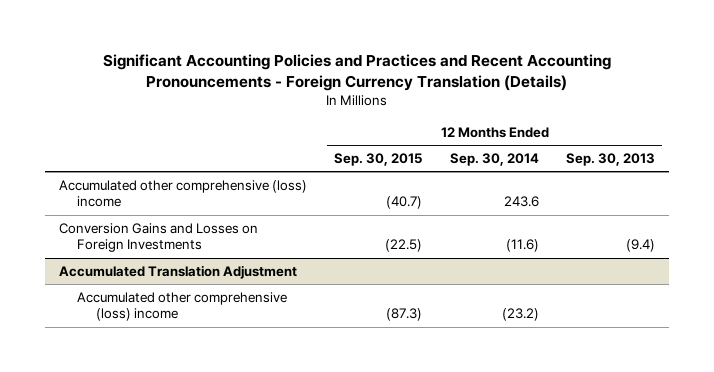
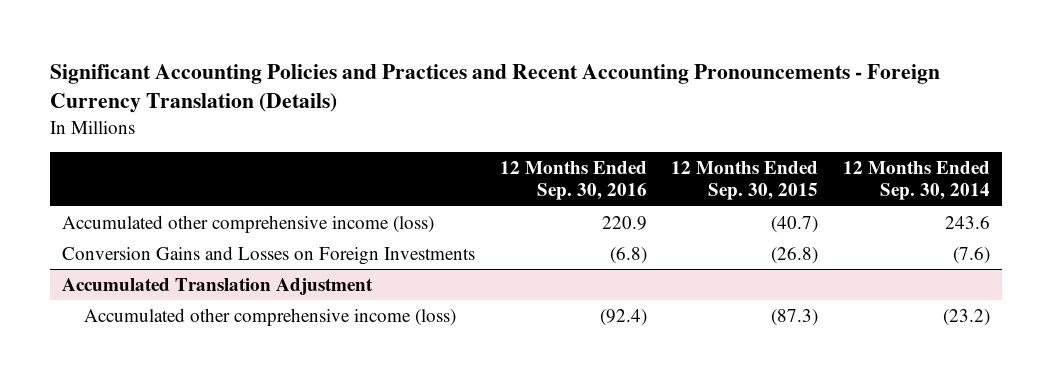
[566,152,656,166] Sep. 30, 2013 -> none
none -> [499,161,647,201] 12 Months Ended Sep. 30, 2016
[58,179,307,208] Accumulated other comprehensive (loss) income -> [62,214,435,233] Accumulated other comprehensive income (loss)
[385,239,423,253] (22.5) -> [771,246,819,264] (26.8)
[505,239,539,253] (11.6) -> [953,246,991,264] (7.6)
[77,291,288,322] Accumulated other comprehensive (loss) income -> [83,307,456,326] Accumulated other comprehensive income (loss)

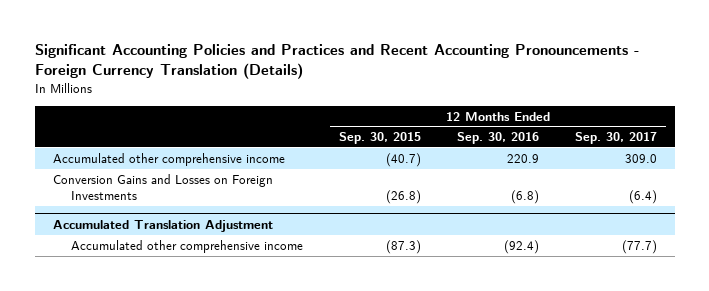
[843,161,991,201] 12 Months Ended Sep. 30, 2014 -> none
none -> [574,132,657,145] Sep. 30, 2017
[62,214,435,233] Accumulated other comprehensive income (loss) -> [52,152,285,166] Accumulated other comprehensive income
[83,307,456,326] Accumulated other comprehensive income (loss) -> [71,239,304,253] Accumulated other comprehensive income

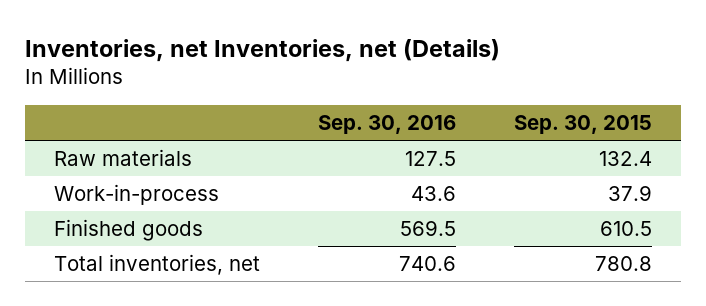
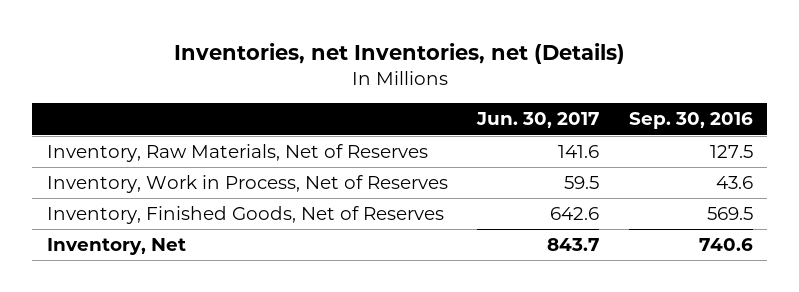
[513,114,652,134] Sep. 30, 2015 -> none
none -> [476,112,600,129] Jun. 30, 2017
[53,149,192,167] Raw materials -> [46,143,428,162] Inventory, Raw Materials, Net of Reserves
[53,184,219,206] Work-in-process -> [46,174,448,193] Inventory, Work in Process, Net of Reserves
[53,219,203,242] Finished goods -> [46,205,444,224] Inventory, Finished Goods, Net of Reserves
[53,254,260,276] Total inventories, net -> [46,237,186,255] Inventory, Net

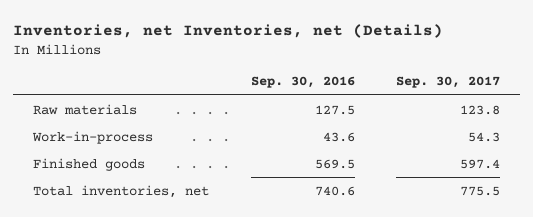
[476,112,600,129] Jun. 30, 2017 -> none
none -> [395,76,500,89] Sep. 30, 2017
[46,143,428,162] Inventory, Raw Materials, Net of Reserves -> [33,103,138,115] Raw materials
[46,174,448,193] Inventory, Work in Process, Net of Reserves -> [32,130,154,144] Work-in-process
[46,205,444,224] Inventory, Finished Goods, Net of Reserves -> [33,157,146,171] Finished goods
[46,237,186,255] Inventory, Net -> [33,184,210,198] Total inventories, net

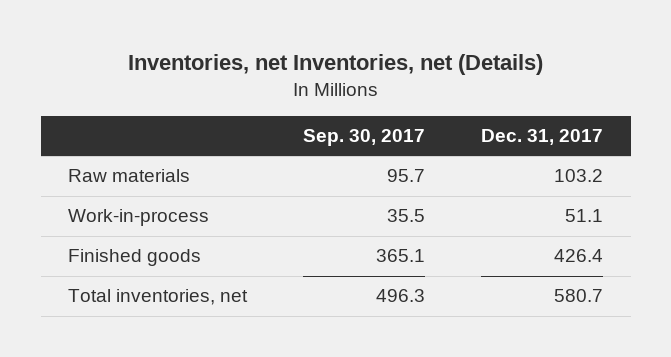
[250,76,355,89] Sep. 30, 2016 -> none
none -> [480,129,603,146] Dec. 31, 2017
[459,104,500,115] 123.8 -> [387,169,426,183] 95.7
[467,131,500,142] 54.3 -> [387,209,426,223] 35.5
[459,158,500,169] 597.4 -> [376,249,426,263] 365.1
[459,185,500,196] 775.5 -> [376,289,426,303] 496.3

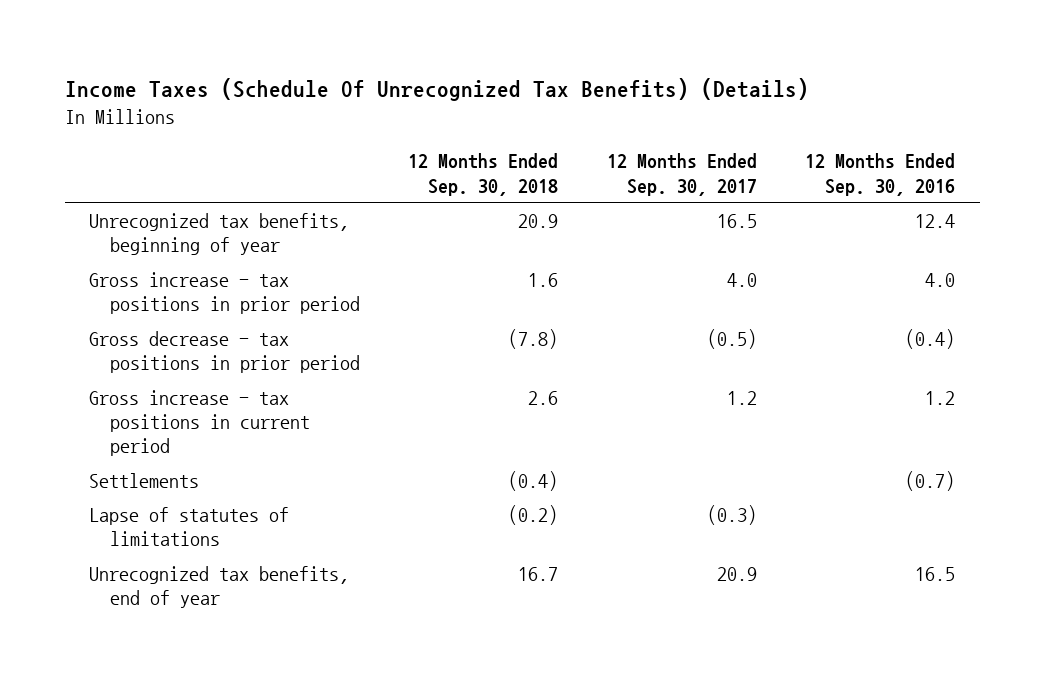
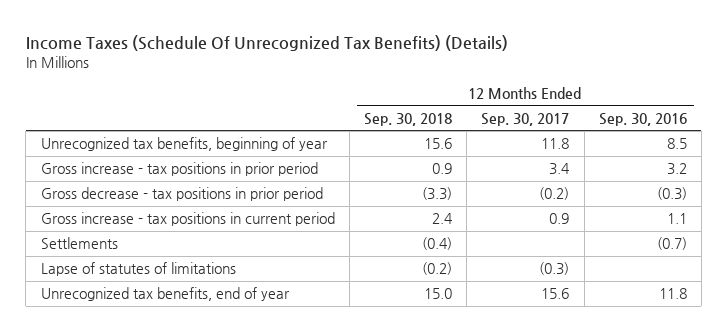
[518,213,559,228] 20.9 -> [424,138,453,150] 15.6
[716,213,757,228] 16.5 -> [541,138,570,150] 11.8
[915,213,956,228] 12.4 -> [666,138,687,150] 8.5
[528,272,559,287] 1.6 -> [432,163,453,175] 0.9
[726,272,757,287] 4.0 -> [549,163,571,176] 3.4
[925,272,956,287] 4.0 -> [666,163,687,176] 3.2
[508,328,559,349] (7.8) -> [422,187,453,201] (3.3)
[706,328,757,349] (0.5) -> [539,187,570,201] (0.2)
[905,328,956,349] (0.4) -> [656,187,687,201] (0.3)
[528,390,559,405] 2.6 -> [432,213,454,225] 2.4
[726,390,757,405] 1.2 -> [549,213,570,225] 0.9
[925,390,956,405] 1.2 -> [666,213,687,225] 1.1
[518,566,559,581] 16.7 -> [424,288,453,300] 15.0
[716,566,757,581] 20.9 -> [541,288,570,300] 15.6
[915,566,956,581] 16.5 -> [658,288,687,300] 11.8

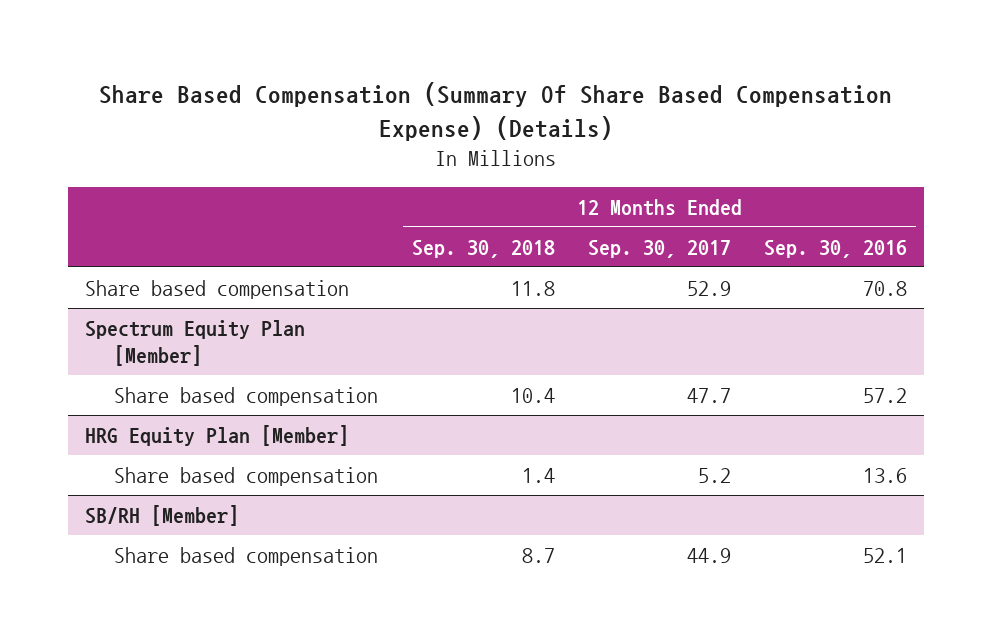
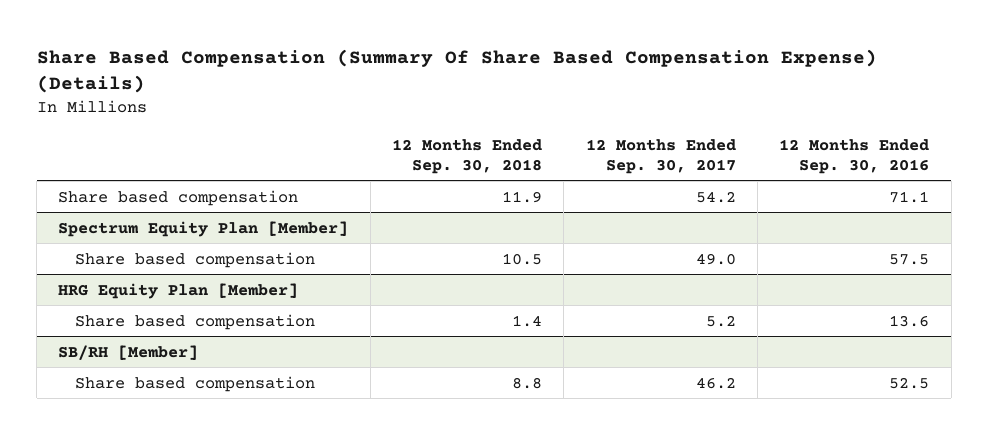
[510,280,555,296] 11.8 -> [502,190,543,203] 11.9
[687,280,732,296] 52.9 -> [695,190,736,203] 54.2
[863,280,908,296] 70.8 -> [889,190,930,203] 71.1
[510,387,555,403] 10.4 -> [502,252,543,265] 10.5
[687,387,732,403] 47.7 -> [695,252,736,265] 49.0
[863,387,908,403] 57.2 -> [889,253,930,265] 57.5
[521,547,555,563] 8.7 -> [512,376,543,389] 8.8
[687,547,732,563] 44.9 -> [695,376,736,389] 46.2
[863,547,908,563] 52.1 -> [889,376,930,389] 52.5

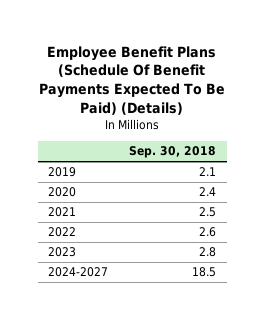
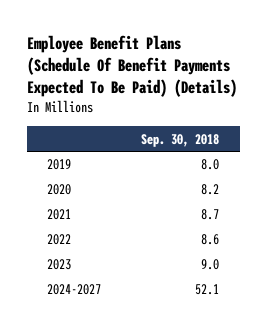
[199,167,217,177] 2.1 -> [201,159,220,171] 8.0
[199,187,217,197] 2.4 -> [201,184,220,196] 8.2
[199,207,217,218] 2.5 -> [201,209,220,221] 8.7
[199,227,217,238] 2.6 -> [201,234,220,246] 8.6
[199,247,217,258] 2.8 -> [201,259,220,271] 9.0
[192,267,217,278] 18.5 -> [195,284,220,296] 52.1

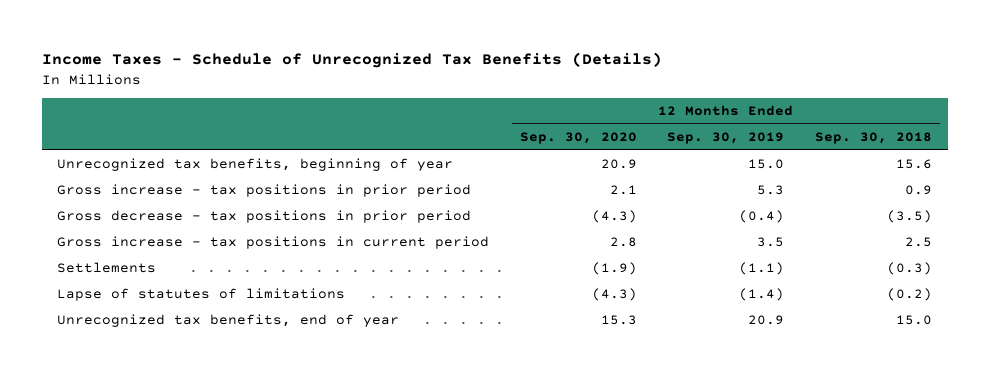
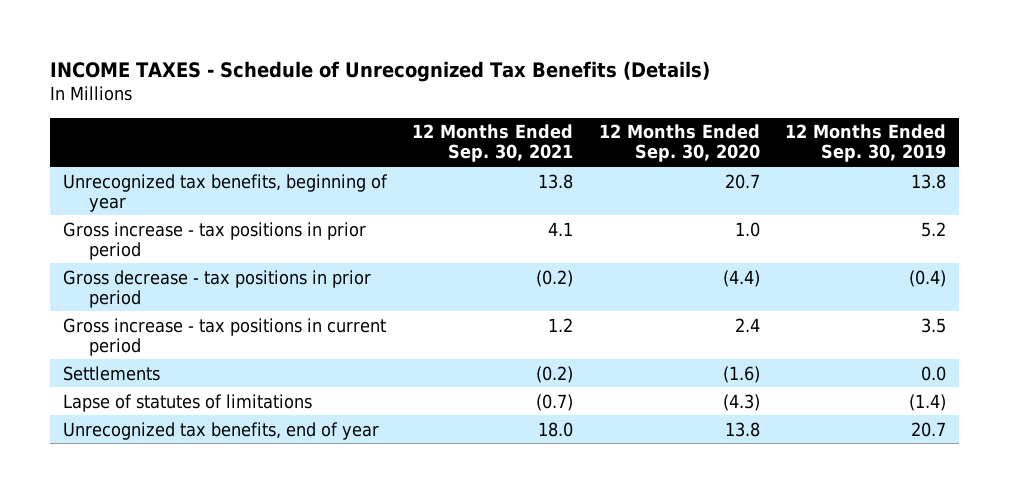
[41,52,662,69] Income Taxes - Schedule of Unrecognized Tax Benefits (Details) -> [49,60,710,82] INCOME TAXES - Schedule of Unrecognized Tax Benefits (Details)
[815,132,933,145] Sep. 30, 2018 -> none
none -> [412,124,574,163] 12 Months Ended Sep. 30, 2021
[600,159,637,170] 20.9 -> [724,173,760,189] 20.7
[748,159,785,170] 15.0 -> [911,173,947,189] 13.8
[609,185,637,196] 2.1 -> [734,221,760,237] 1.0
[757,185,785,196] 5.3 -> [921,221,947,237] 5.2
[591,210,637,224] (4.3) -> [722,269,760,287] (4.4)
[609,237,637,248] 2.8 -> [734,317,760,332] 2.4
[591,262,637,276] (1.9) -> [722,365,760,383] (1.6)
[739,262,785,276] (1.1) -> [921,365,947,381] 0.0
[600,315,637,326] 15.3 -> [724,421,760,437] 13.8
[748,315,785,326] 20.9 -> [911,421,947,437] 20.7

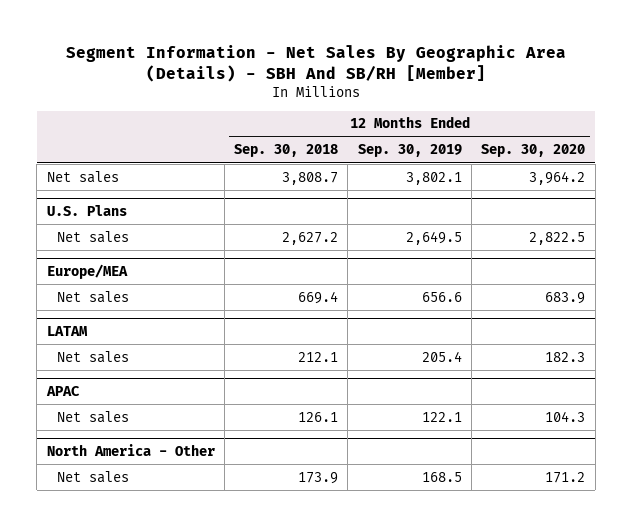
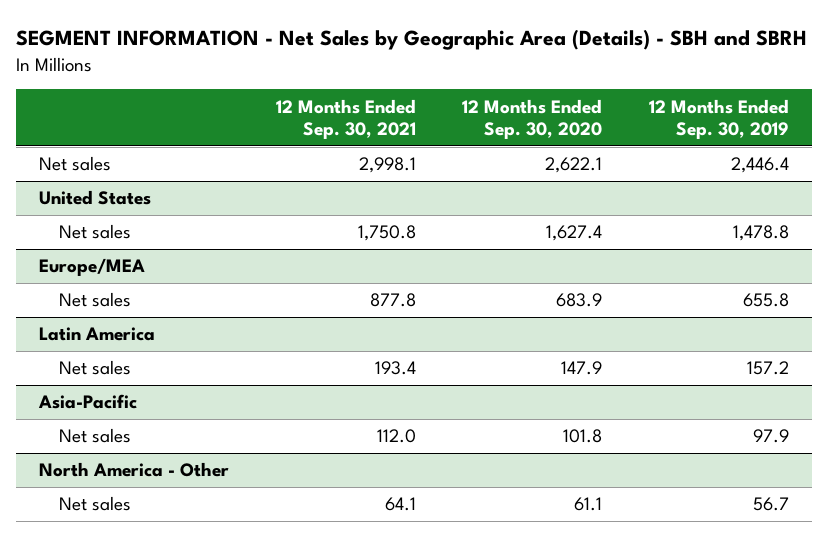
[65,44,566,82] Segment Information - Net Sales By Geographic Area (Details) - SBH And SB/RH [Member] -> [16,29,808,51] SEGMENT INFORMATION - Net Sales by Geographic Area (Details) - SBH and SBRH
[234,144,339,158] Sep. 30, 2018 -> none
none -> [275,98,416,139] 12 Months Ended Sep. 30, 2021
[405,171,462,185] 3,802.1 -> [730,157,789,174] 2,446.4
[529,170,586,185] 3,964.2 -> [545,157,603,174] 2,622.1
[46,204,127,216] U.S. Plans -> [39,190,152,206] United States
[405,230,462,245] 2,649.5 -> [732,225,789,242] 1,478.8
[529,231,586,245] 2,822.5 -> [546,225,603,242] 1,627.4
[421,291,462,302] 656.6 -> [742,293,789,308] 655.8
[46,325,88,336] LATAM -> [39,327,156,342] Latin America
[421,350,462,362] 205.4 -> [746,361,789,376] 157.2
[545,351,586,362] 182.3 -> [561,361,603,376] 147.9
[45,385,80,396] APAC -> [38,394,138,410] Asia-Pacific
[421,411,462,422] 122.1 -> [752,429,789,444] 97.9
[545,410,586,422] 104.3 -> [563,429,603,444] 101.8
[421,471,462,482] 168.5 -> [752,497,789,512] 56.7
[545,471,586,483] 171.2 -> [574,497,603,512] 61.1

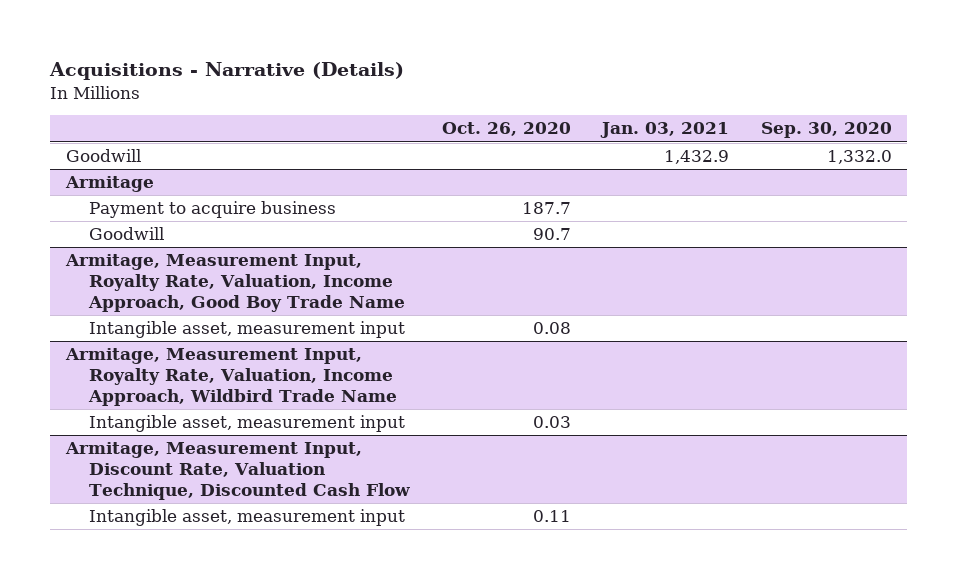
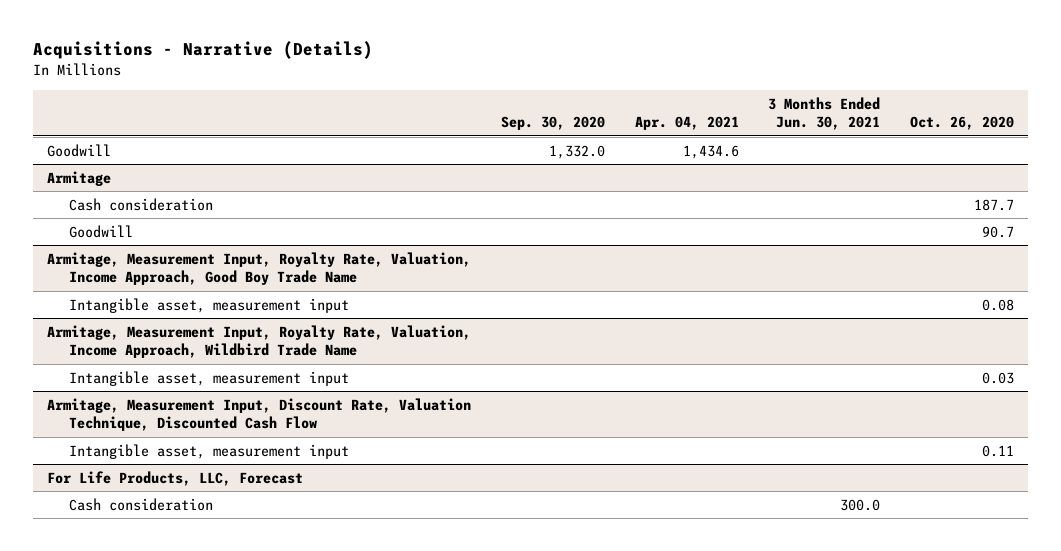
[600,122,730,139] Jan. 03, 2021 -> none
none -> [634,116,739,131] Apr. 04, 2021
none -> [768,96,881,131] 3 Months Ended Jun. 30, 2021
[89,201,337,219] Payment to acquire business -> [69,197,214,211] Cash consideration
none -> [47,470,304,486] For Life Products, LLC, Forecast
none -> [69,497,214,511] Cash consideration

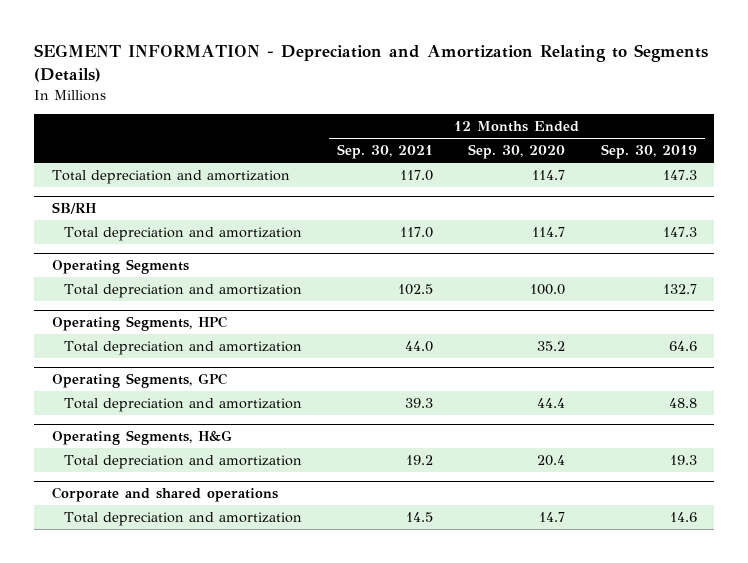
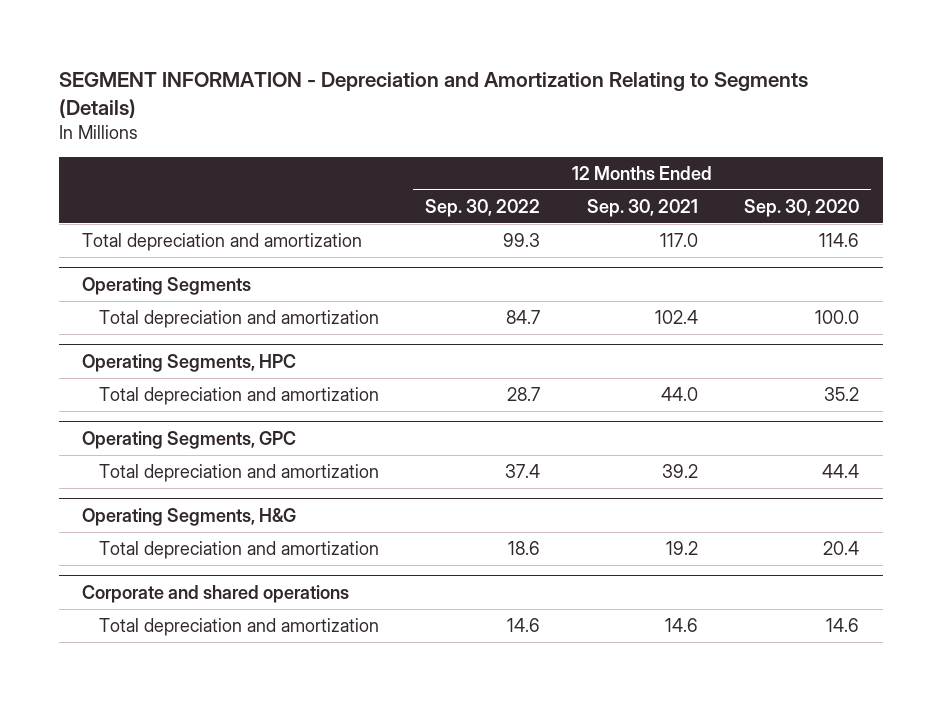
[600,144,697,160] Sep. 30, 2019 -> none
none -> [425,198,541,217] Sep. 30, 2022
[51,202,97,215] SB/RH -> none
[64,227,303,242] Total depreciation and amortization -> none
[532,170,566,181] 114.7 -> [819,233,860,248] 114.6
[398,284,434,296] 102.5 -> [654,310,698,325] 102.4
[405,398,434,409] 39.3 -> [661,464,698,479] 39.2
[406,512,434,523] 14.5 -> [664,618,698,633] 14.6
[539,512,566,523] 14.7 -> [826,618,860,633] 14.6

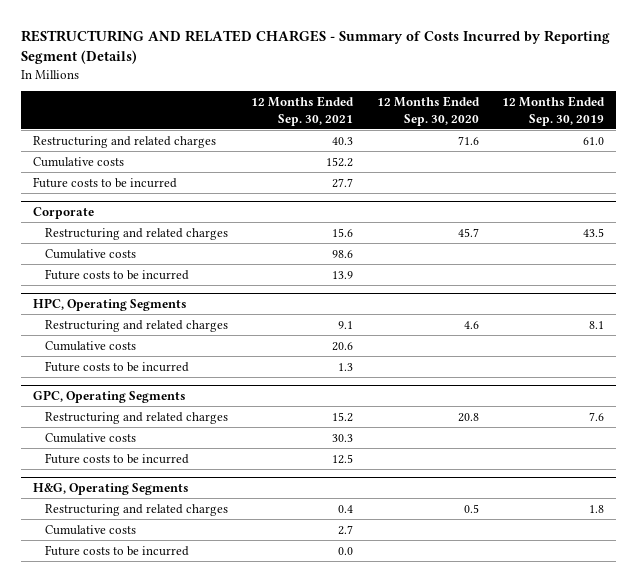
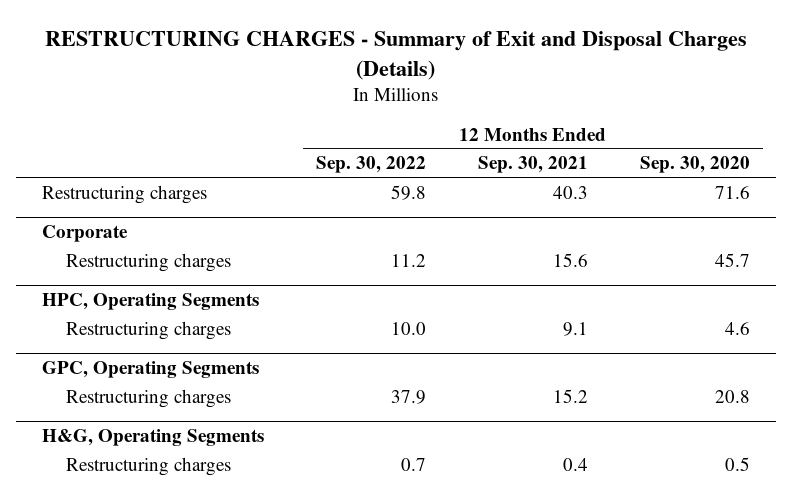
[21,30,611,65] RESTRUCTURING AND RELATED CHARGES - Summary of Costs Incurred by Reporting Segment (Details) -> [45,30,748,80] RESTRUCTURING CHARGES - Summary of Exit and Disposal Charges (Details)
[501,96,605,126] 12 Months Ended Sep. 30, 2019 -> none
none -> [316,156,427,174] Sep. 30, 2022
[33,156,125,167] Cumulative costs -> none
[33,176,178,188] Future costs to be incurred -> none
[33,135,217,148] Restructuring and related charges -> [42,184,208,204] Restructuring charges
[45,248,137,259] Cumulative costs -> none
[45,268,190,280] Future costs to be incurred -> none
[45,227,229,240] Restructuring and related charges -> [65,252,231,272] Restructuring charges
[45,340,137,351] Cumulative costs -> none
[45,360,190,372] Future costs to be incurred -> none
[45,319,229,332] Restructuring and related charges -> [65,320,231,340] Restructuring charges
[45,432,137,443] Cumulative costs -> none
[45,452,190,464] Future costs to be incurred -> none
[45,411,229,424] Restructuring and related charges -> [65,388,231,408] Restructuring charges
[45,524,137,535] Cumulative costs -> none
[45,544,190,556] Future costs to be incurred -> none
[45,503,229,516] Restructuring and related charges -> [65,456,231,476] Restructuring charges

